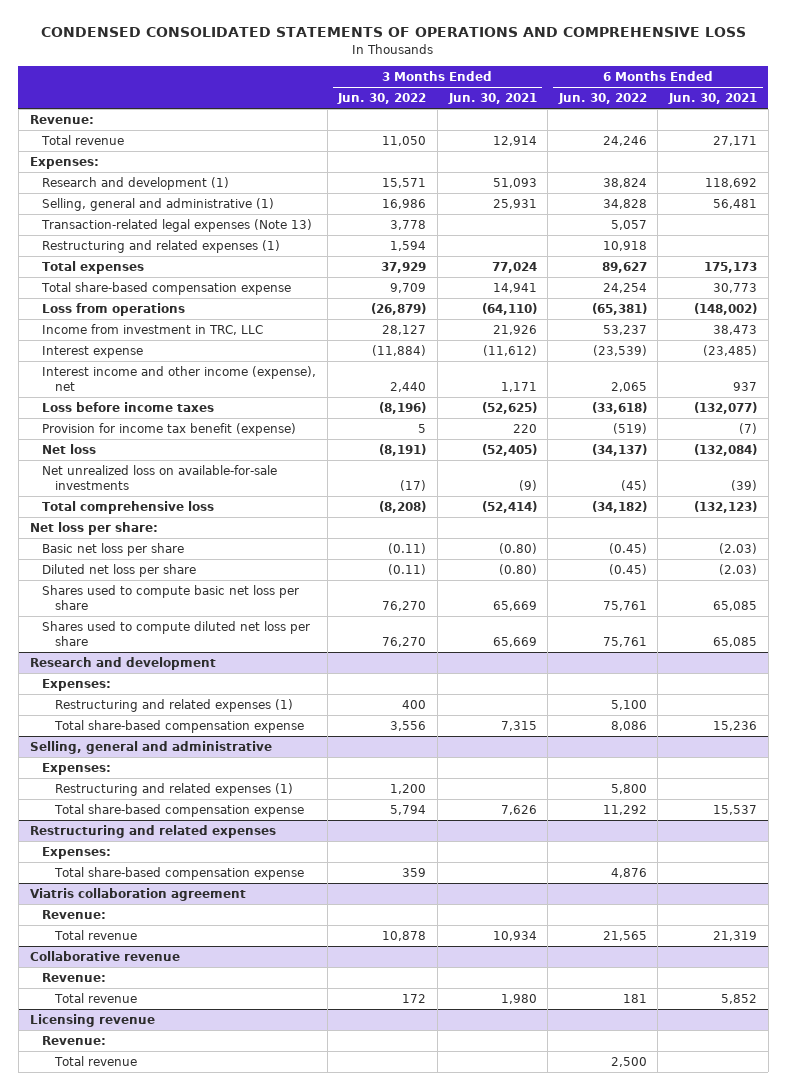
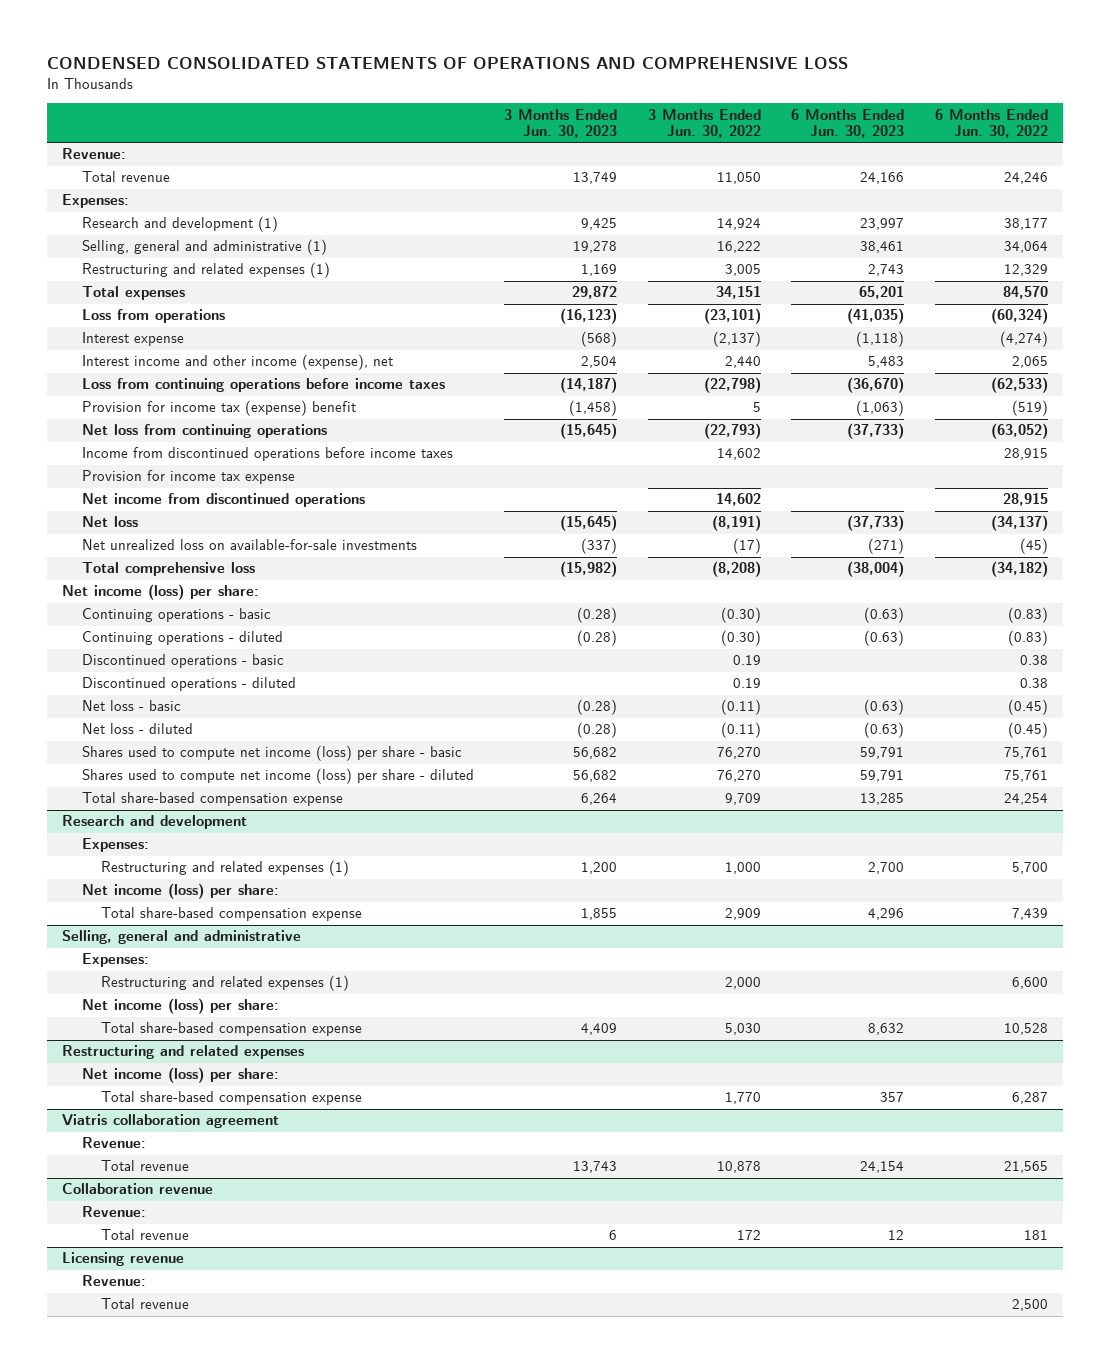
[447,93,537,105] Jun. 30, 2021 -> none
[668,93,758,105] Jun. 30, 2021 -> none
none -> [504,108,618,139] 3 Months Ended Jun. 30, 2023
none -> [791,108,905,139] 6 Months Ended Jun. 30, 2023
[41,218,313,232] Transaction-related legal expenses (Note 13) -> none
[42,323,264,335] Income from investment in TRC, LLC -> none
[382,177,427,188] 15,571 -> [716,218,761,231] 14,924
[602,177,647,188] 38,824 -> [1003,218,1048,231] 38,177
[382,198,427,209] 16,986 -> [716,241,761,254] 16,222
[602,198,647,209] 34,828 -> [1003,241,1048,254] 34,064
[390,240,427,251] 1,594 -> [724,264,761,277] 3,005
[602,240,647,251] 10,918 -> [1003,264,1048,277] 12,329
[381,261,427,273] 37,929 -> [715,286,761,300] 34,151
[601,261,647,273] 89,627 -> [1002,286,1048,300] 84,570
[371,302,427,315] (26,879) -> [703,308,761,325] (23,101)
[591,302,647,315] (65,381) -> [990,308,1048,325] (60,324)
[372,344,427,356] (11,884) -> [712,331,761,348] (2,137)
[592,344,647,356] (23,539) -> [999,331,1048,348] (4,274)
[42,401,215,412] Loss before income taxes -> [81,378,445,393] Loss from continuing operations before income taxes
[379,401,427,414] (8,196) -> [703,377,761,394] (22,798)
[591,401,647,414] (33,618) -> [990,377,1048,394] (62,533)
[42,422,297,436] Provision for income tax benefit (expense) -> [81,400,356,417] Provision for income tax (expense) benefit
none -> [81,424,327,439] Net loss from continuing operations
none -> [81,447,453,462] Income from discontinued operations before income taxes
none -> [81,470,295,485] Provision for income tax expense
none -> [81,493,365,508] Net income from discontinued operations
[29,521,158,535] Net loss per share: -> [62,584,260,601] Net income (loss) per share:
none -> [81,608,271,623] Continuing operations - basic
none -> [81,631,283,646] Continuing operations - diluted
none -> [81,654,284,669] Discontinued operations - basic
none -> [81,677,296,692] Discontinued operations - diluted
[42,542,185,556] Basic net loss per share -> [81,700,181,712] Net loss - basic
[42,563,197,577] Diluted net loss per share -> [81,723,193,735] Net loss - diluted
[42,584,300,611] Shares used to compute basic net loss per share -> [81,745,462,762] Shares used to compute net income (loss) per share - basic
[42,620,311,647] Shares used to compute diluted net loss per share -> [81,768,474,785] Shares used to compute net income (loss) per share - diluted
[41,281,292,295] Total share-based compensation expense -> [81,792,343,807] Total share-based compensation expense
[402,699,427,709] 400 -> [724,862,761,875] 1,000
[610,699,647,710] 5,100 -> [1011,862,1048,875] 5,700
none -> [81,883,279,900] Net income (loss) per share:
[390,720,427,731] 3,556 -> [724,908,761,921] 2,909
[610,720,647,731] 8,086 -> [1011,908,1048,921] 7,439
[390,783,427,794] 1,200 -> [724,977,761,990] 2,000
[610,783,647,794] 5,800 -> [1011,977,1048,990] 6,600
none -> [81,998,279,1015] Net income (loss) per share:
[390,804,427,815] 5,794 -> [724,1023,761,1036] 5,030
[602,804,647,815] 11,292 -> [1003,1023,1048,1036] 10,528
[42,846,112,859] Expenses: -> none
none -> [81,1067,279,1084] Net income (loss) per share:
[402,867,427,877] 359 -> [724,1092,761,1105] 1,770
[610,867,647,878] 4,876 -> [1011,1092,1048,1105] 6,287
[29,950,180,961] Collaborative revenue -> [62,1183,214,1195] Collaboration revenue

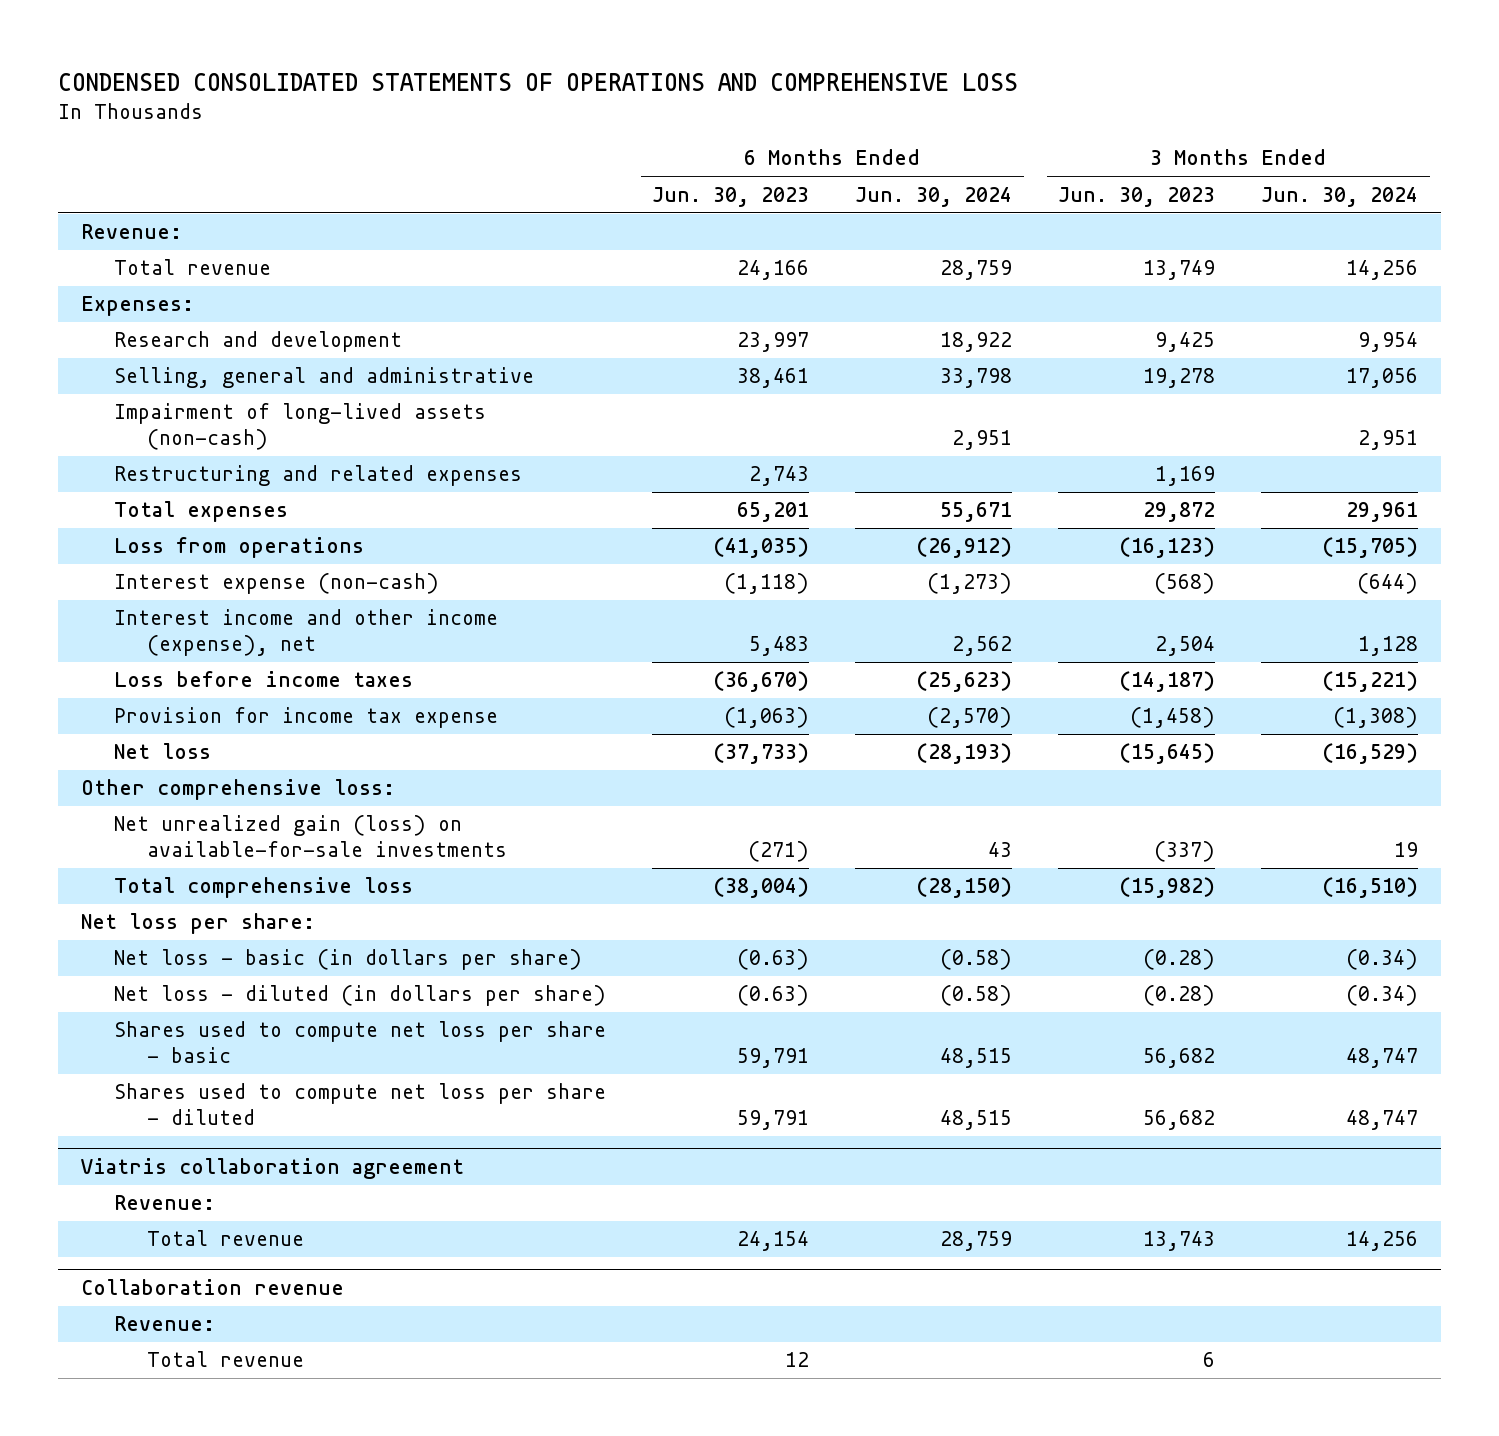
[647,108,761,139] 3 Months Ended Jun. 30, 2022 -> none
[934,108,1048,139] 6 Months Ended Jun. 30, 2022 -> none
none -> [855,186,1013,207] Jun. 30, 2024
none -> [1261,186,1419,207] Jun. 30, 2024
[81,216,278,233] Research and development (1) -> [114,331,403,353] Research and development
[81,239,327,256] Selling, general and administrative (1) -> [114,367,535,389] Selling, general and administrative
none -> [114,403,487,450] Impairment of long-lived assets (non-cash)
[81,262,330,279] Restructuring and related expenses (1) -> [114,465,523,487] Restructuring and related expenses
[81,332,184,347] Interest expense -> [114,573,440,595] Interest expense (non-cash)
[81,424,327,439] Net loss from continuing operations -> none
[81,447,453,462] Income from discontinued operations before income taxes -> none
[81,470,295,485] Provision for income tax expense -> none
[81,493,365,508] Net income from discontinued operations -> none
[81,378,445,393] Loss from continuing operations before income taxes -> [114,671,414,688] Loss before income taxes
[81,400,356,417] Provision for income tax (expense) benefit -> [114,707,499,729] Provision for income tax expense
none -> [80,779,395,801] Other comprehensive loss:
[81,539,417,551] Net unrealized loss on available-for-sale investments -> [114,815,508,857] Net unrealized gain (loss) on available-for-sale investments
[81,608,271,623] Continuing operations - basic -> none
[81,631,283,646] Continuing operations - diluted -> none
[81,654,284,669] Discontinued operations - basic -> none
[81,677,296,692] Discontinued operations - diluted -> none
[81,792,343,807] Total share-based compensation expense -> none
[62,815,248,830] Research and development -> none
[81,838,149,853] Expenses: -> none
[101,860,350,877] Restructuring and related expenses (1) -> none
[81,883,279,900] Net income (loss) per share: -> none
[101,907,363,922] Total share-based compensation expense -> none
[62,930,302,945] Selling, general and administrative -> none
[81,953,149,968] Expenses: -> none
[101,975,350,992] Restructuring and related expenses (1) -> none
[81,998,279,1015] Net income (loss) per share: -> none
[101,1022,363,1037] Total share-based compensation expense -> none
[62,1045,305,1060] Restructuring and related expenses -> none
[81,1067,279,1084] Net income (loss) per share: -> none
[101,1091,363,1106] Total share-based compensation expense -> none
[62,584,260,601] Net income (loss) per share: -> [80,913,315,935] Net loss per share:
[81,700,181,712] Net loss - basic -> [114,949,583,971] Net loss - basic (in dollars per share)
[81,723,193,735] Net loss - diluted -> [114,985,607,1007] Net loss - diluted (in dollars per share)
[81,745,462,762] Shares used to compute net income (loss) per share - basic -> [114,1021,607,1063] Shares used to compute net loss per share - basic
[81,768,474,785] Shares used to compute net income (loss) per share - diluted -> [114,1083,607,1125] Shares used to compute net loss per share - diluted
[62,1252,185,1267] Licensing revenue -> none
[81,1275,146,1287] Revenue: -> none
[101,1298,190,1310] Total revenue -> none

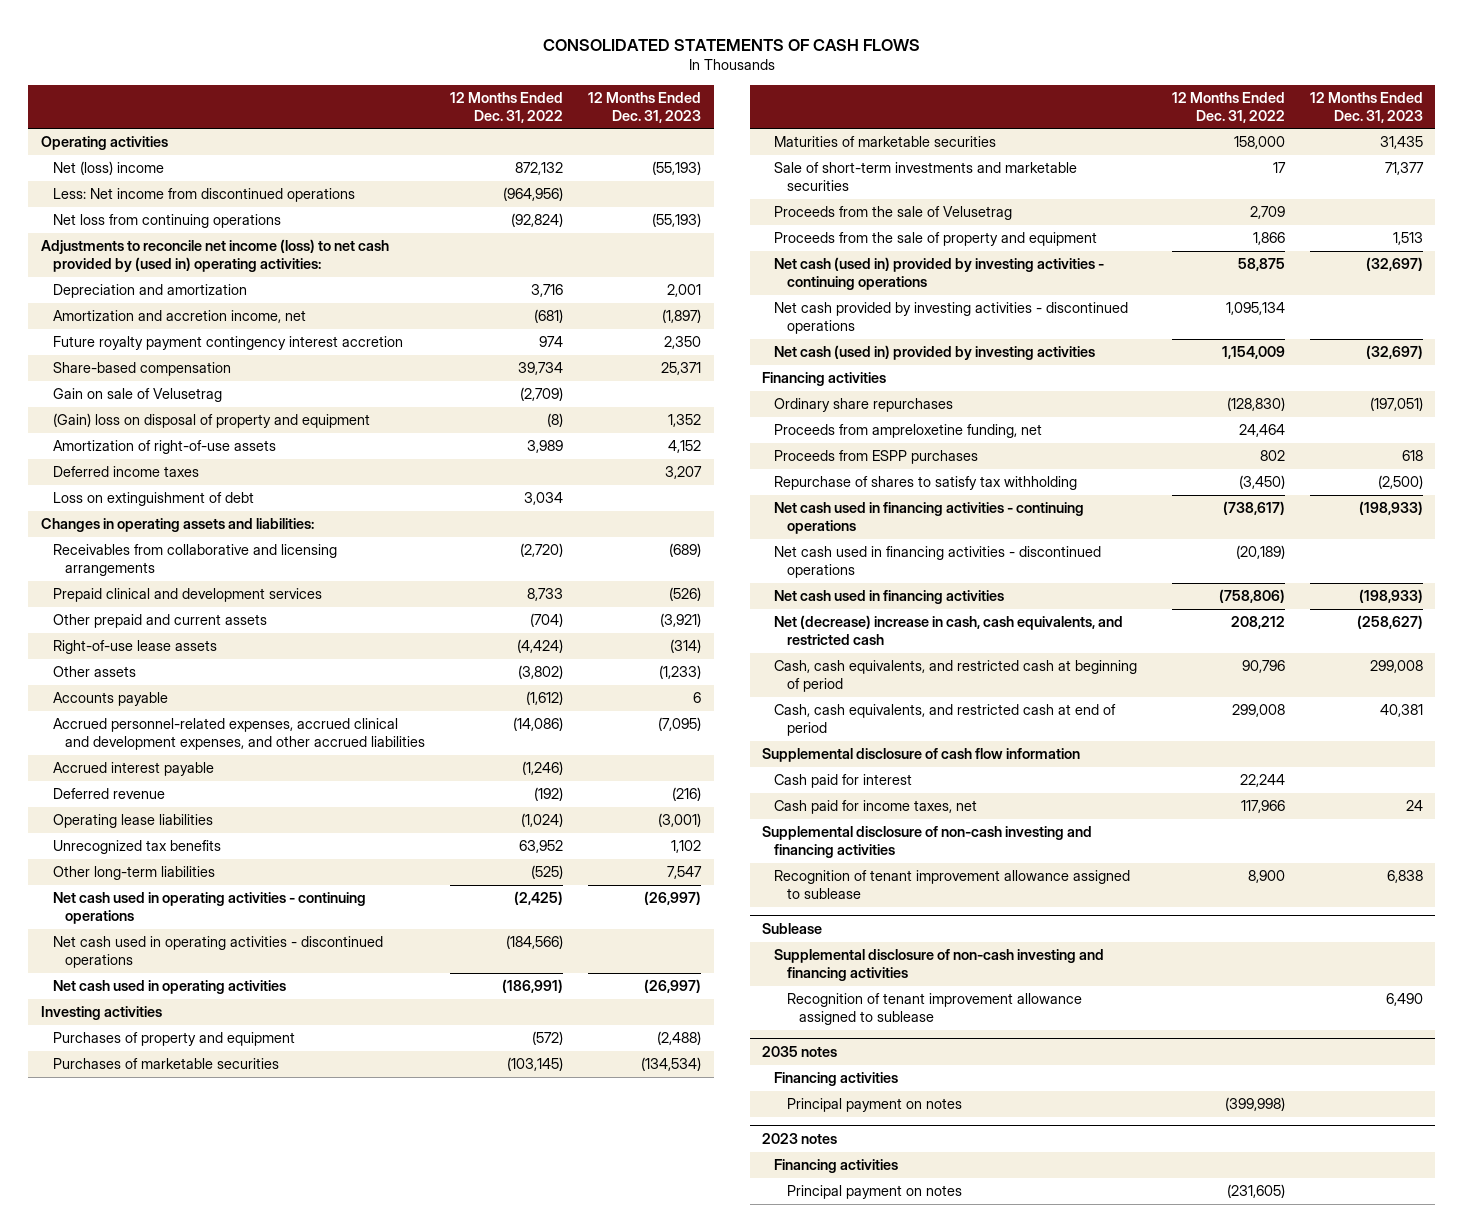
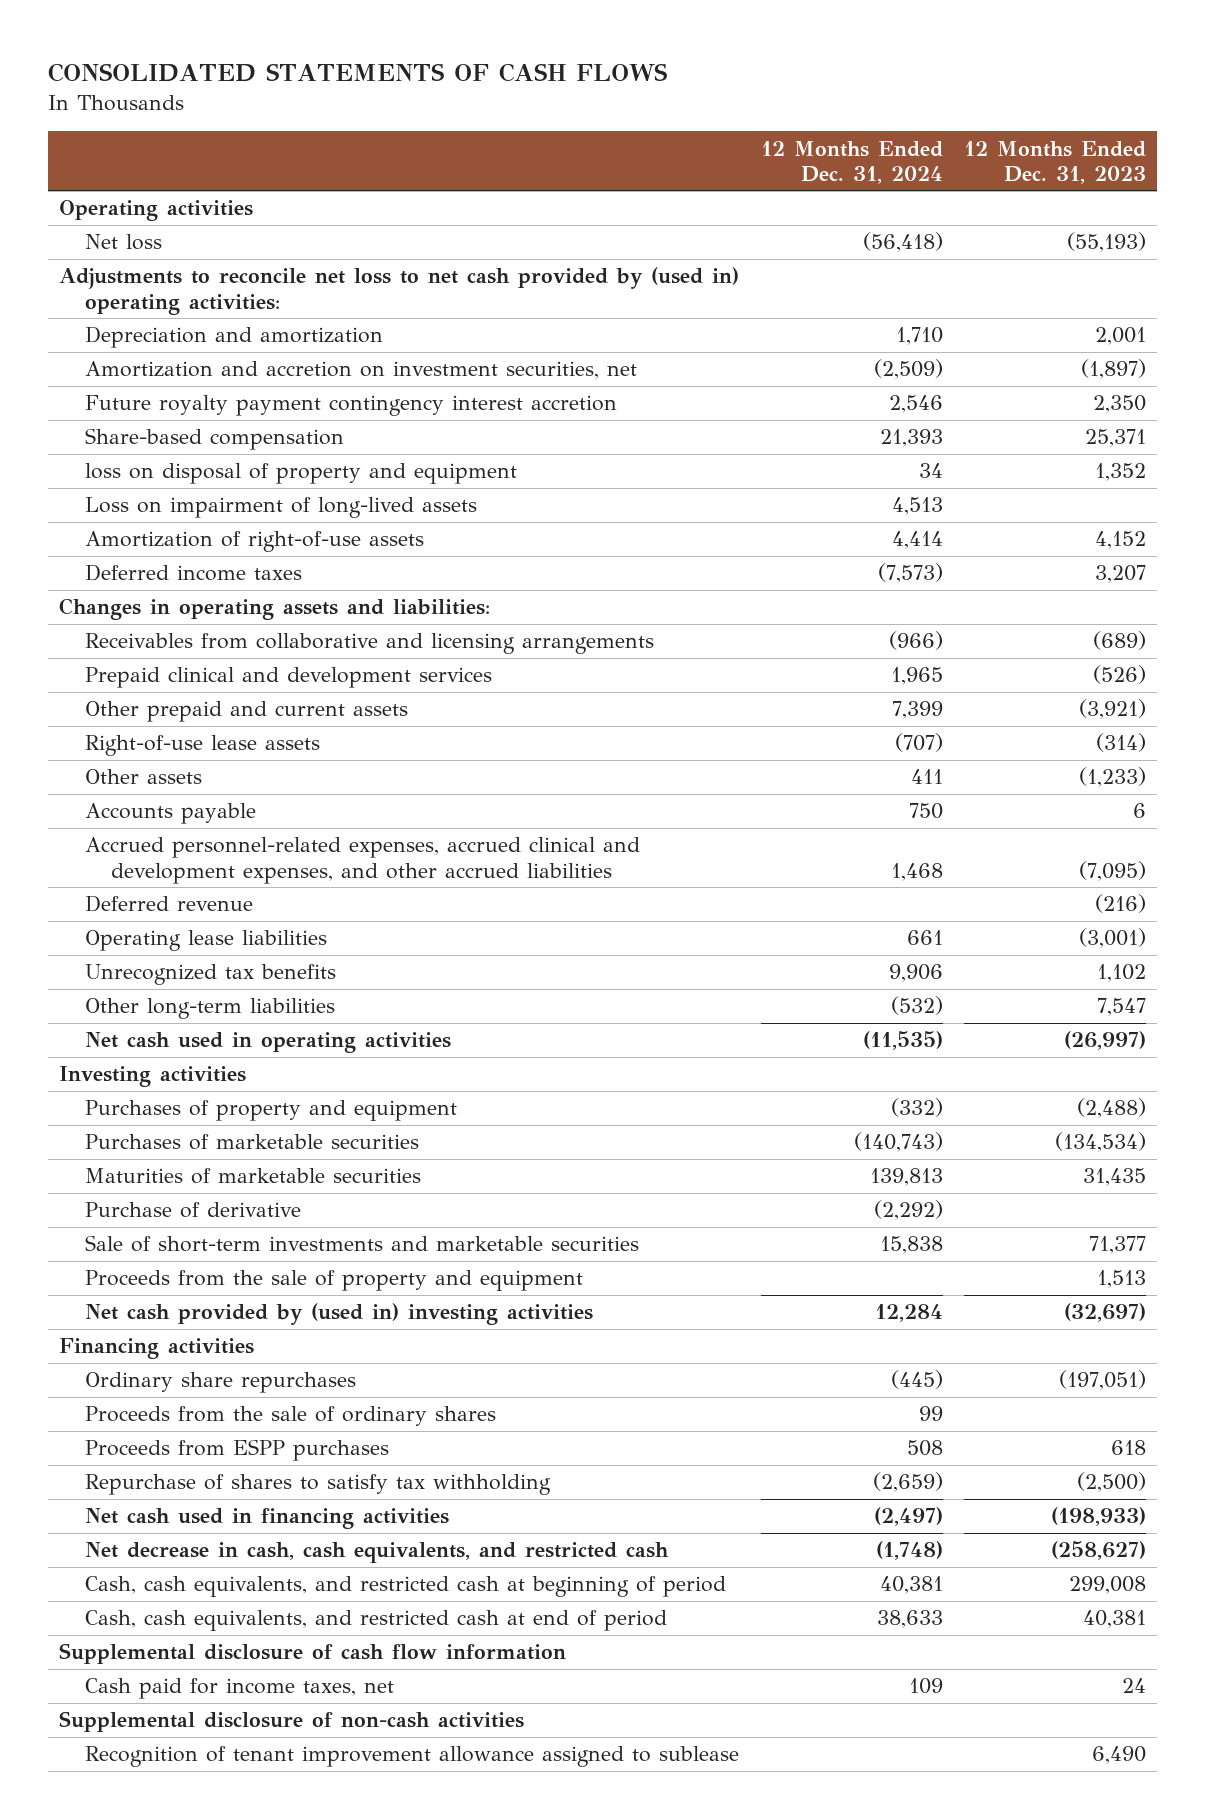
[449,91,563,123] 12 Months Ended Dec. 31, 2022 -> none
none -> [760,140,943,184] 12 Months Ended Dec. 31, 2024
[52,188,355,203] Less: Net income from discontinued operations -> none
[52,214,281,229] Net loss from continuing operations -> none
[52,161,164,176] Net (loss) income -> [84,234,162,251] Net loss
[40,239,389,273] Adjustments to reconcile net income (loss) to net cash provided by (used in) operating activities: -> [58,267,739,315] Adjustments to reconcile net loss to net cash provided by (used in) operating activities:
[52,310,306,324] Amortization and accretion income, net -> [84,361,637,380] Amortization and accretion on investment securities, net
[52,388,222,403] Gain on sale of Velusetrag -> none
[52,413,370,429] (Gain) loss on disposal of property and equipment -> [84,463,517,485] loss on disposal of property and equipment
none -> [84,497,477,519] Loss on impairment of long-lived assets
[52,492,254,507] Loss on extinguishment of debt -> none
[52,762,214,777] Accrued interest payable -> none
[52,892,366,925] Net cash used in operating activities - continuing operations -> none
[52,936,383,969] Net cash used in operating activities - discontinued operations -> none
none -> [84,1202,301,1219] Purchase of derivative
[774,206,1013,221] Proceeds from the sale of Velusetrag -> none
[774,257,1105,291] Net cash (used in) provided by investing activities - continuing operations -> none
[774,302,1129,335] Net cash provided by investing activities - discontinued operations -> none
[774,345,1096,361] Net cash (used in) provided by investing activities -> [84,1303,593,1326] Net cash provided by (used in) investing activities
[774,424,1043,439] Proceeds from ampreloxetine funding, net -> none
none -> [84,1406,496,1427] Proceeds from the sale of ordinary shares
[774,502,1085,535] Net cash used in financing activities - continuing operations -> none
[774,546,1102,579] Net cash used in financing activities - discontinued operations -> none
[774,615,1124,646] Net (decrease) increase in cash, cash equivalents, and restricted cash -> [84,1542,669,1564] Net decrease in cash, cash equivalents, and restricted cash
[774,774,913,789] Cash paid for interest -> none
[774,870,1131,900] Recognition of tenant improvement allowance assigned to sublease -> none
[762,923,823,935] Sublease -> none
[774,949,1105,982] Supplemental disclosure of non-cash investing and financing activities -> none
[762,826,1093,859] Supplemental disclosure of non-cash investing and financing activities -> [58,1711,524,1733] Supplemental disclosure of non-cash activities
[762,1046,838,1058] 2035 notes -> none
[774,1072,899,1087] Financing activities -> none
[786,1098,962,1113] Principal payment on notes -> none
[762,1133,838,1145] 2023 notes -> none
[774,1159,899,1174] Financing activities -> none
[786,1185,962,1200] Principal payment on notes -> none

